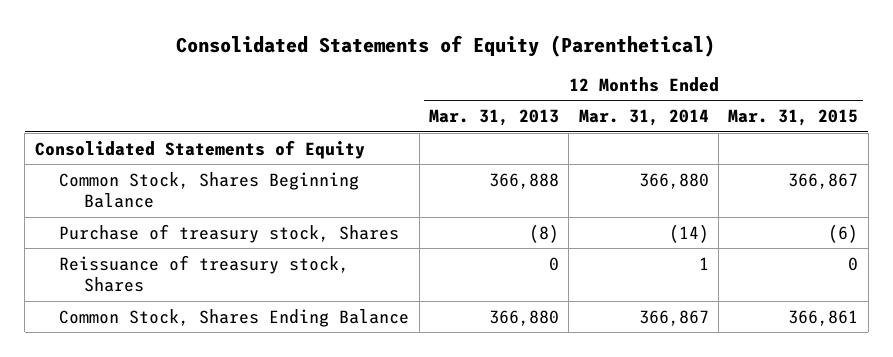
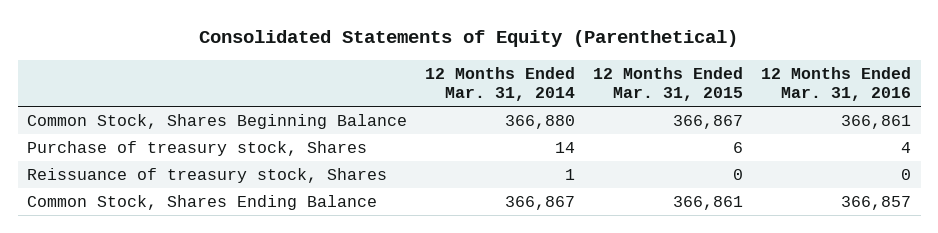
[428,109,559,127] Mar. 31, 2013 -> none
none -> [761,67,912,102] 12 Months Ended Mar. 31, 2016
[34,139,365,159] Consolidated Statements of Equity -> none
[668,223,709,243] (14) -> [554,142,575,154] 14
[828,223,859,243] (6) -> [733,142,744,154] 6

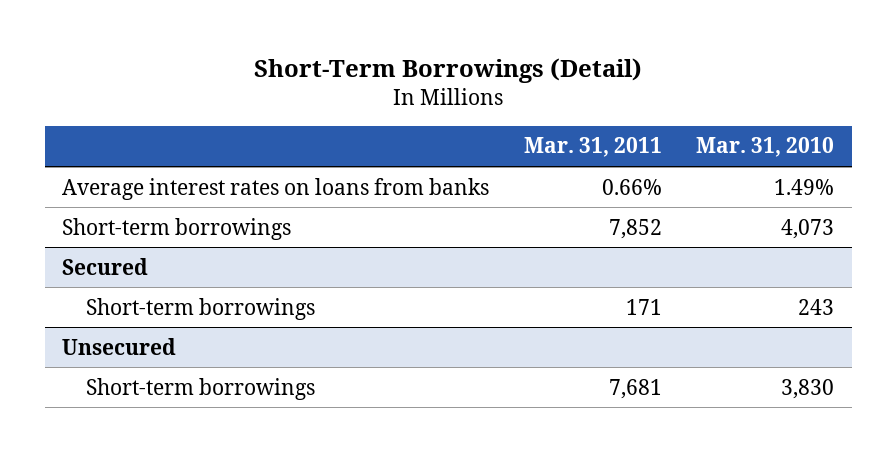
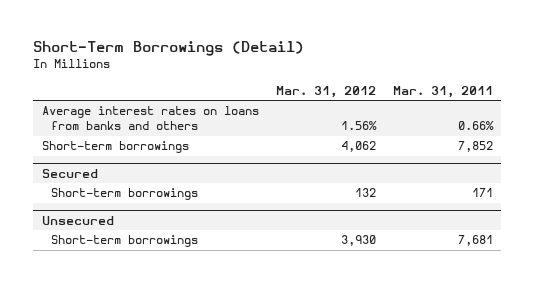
[696,137,835,158] Mar. 31, 2010 -> none
none -> [275,85,376,98] Mar. 31, 2012
[62,177,490,200] Average interest rates on loans from banks -> [41,106,259,131] Average interest rates on loans from banks and others

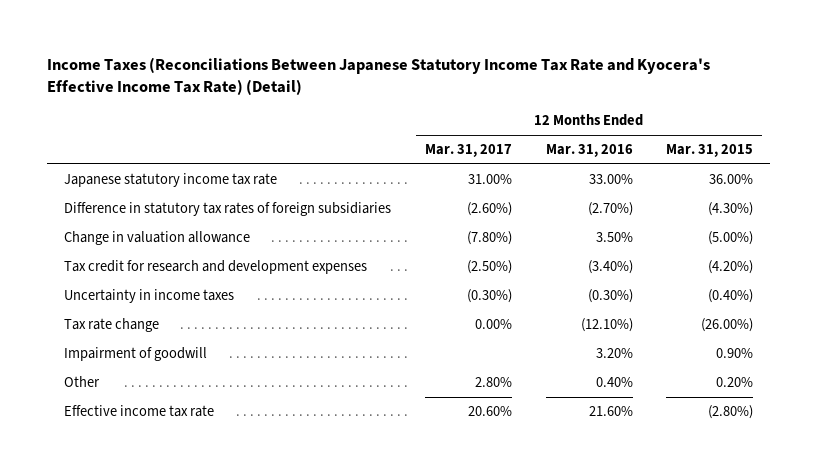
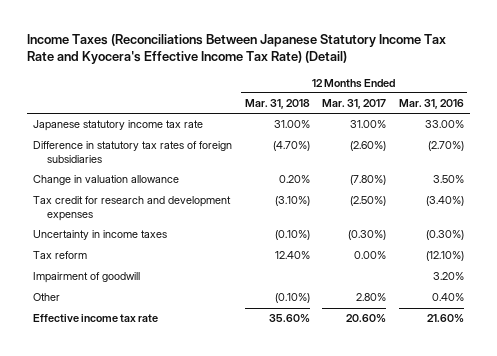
[666,144,754,158] Mar. 31, 2015 -> none
none -> [244,99,310,110] Mar. 31, 2018
[64,318,160,333] Tax rate change -> [32,251,87,260] Tax reform

